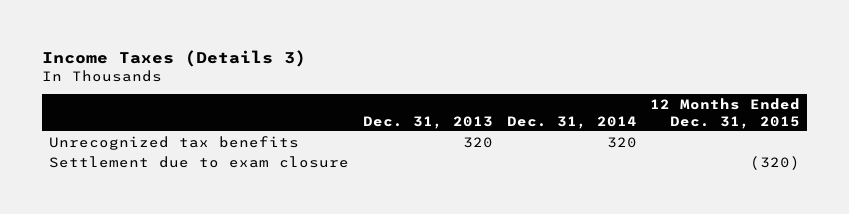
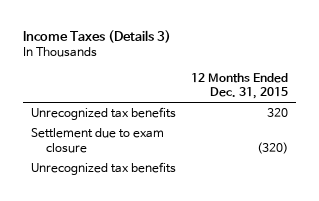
[362,115,493,129] Dec. 31, 2013 -> none
[506,115,637,129] Dec. 31, 2014 -> none
none -> [30,107,176,121] Unrecognized tax benefits
[49,135,300,150] Unrecognized tax benefits -> [30,162,176,176] Unrecognized tax benefits

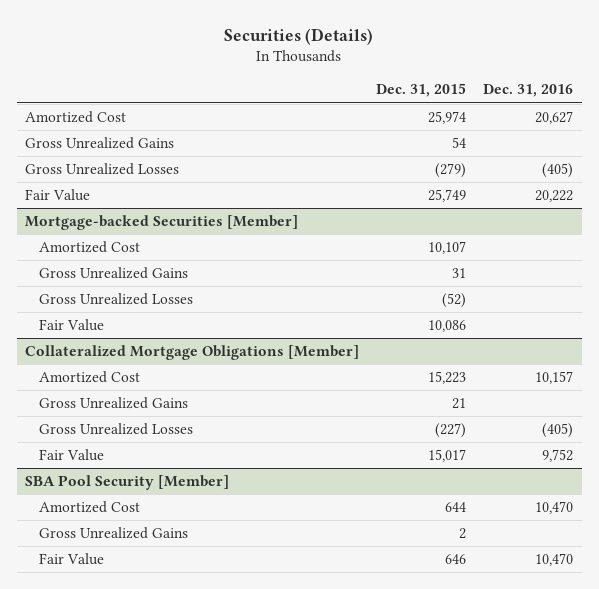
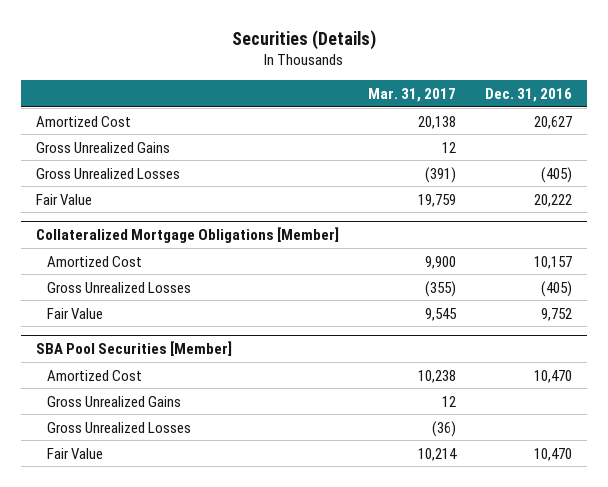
[376,83,467,98] Dec. 31, 2015 -> none
none -> [368,87,457,102] Mar. 31, 2017
[25,214,299,230] Mortgage-backed Securities [Member] -> none
[38,240,140,253] Amortized Cost -> none
[38,266,188,279] Gross Unrealized Gains -> none
[38,292,193,305] Gross Unrealized Losses -> none
[38,318,104,331] Fair Value -> none
[38,396,188,409] Gross Unrealized Gains -> none
[25,474,230,490] SBA Pool Security [Member] -> [36,341,233,357] SBA Pool Securities [Member]
none -> [46,421,191,433] Gross Unrealized Losses

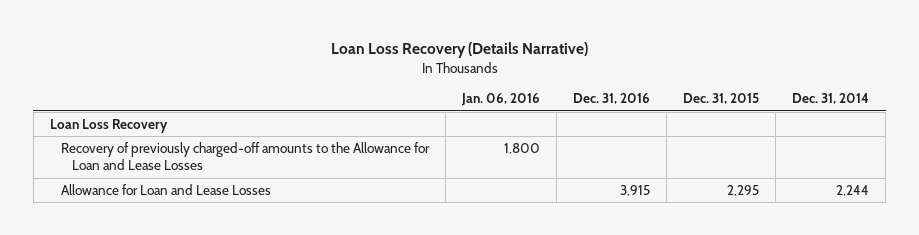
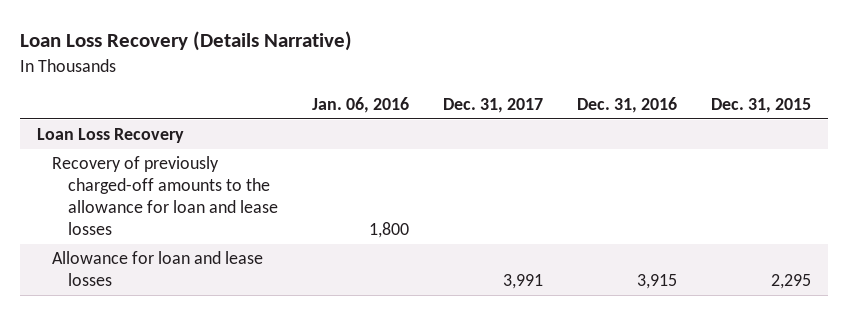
[792,93,870,105] Dec. 31, 2014 -> none
none -> [442,98,543,114] Dec. 31, 2017
[60,141,430,171] Recovery of previously charged-off amounts to the Allowance for Loan and Lease Losses -> [52,156,278,236] Recovery of previously charged-off amounts to the allowance for loan and lease losses
[60,183,271,195] Allowance for Loan and Lease Losses -> [52,251,264,287] Allowance for loan and lease losses

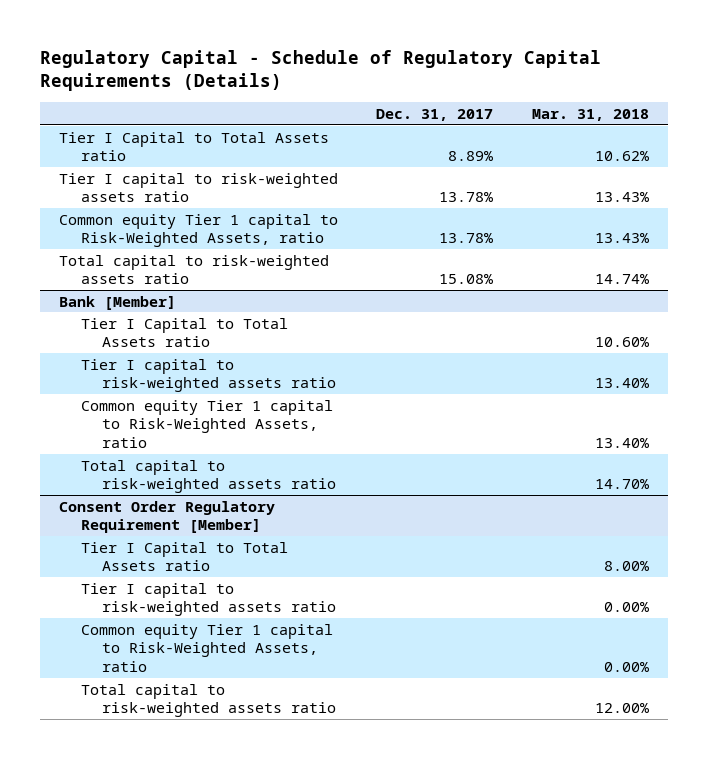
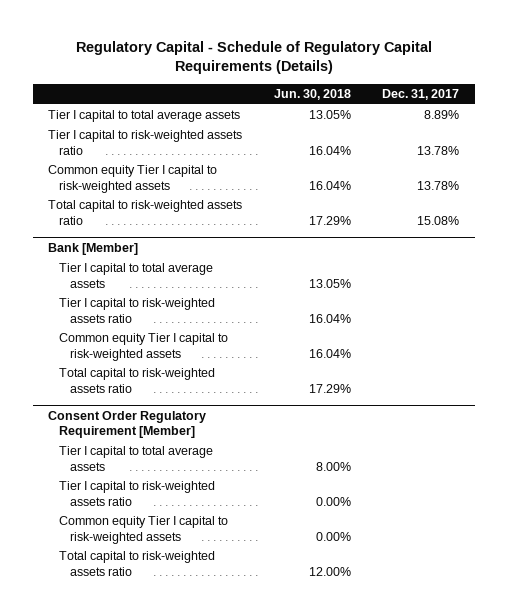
[531,109,649,122] Mar. 31, 2018 -> none
none -> [273,89,351,101] Jun. 30, 2018
[59,131,330,162] Tier I Capital to Total Assets ratio -> [48,110,241,123] Tier I capital to total average assets
[59,213,339,248] Common equity Tier 1 capital to Risk-Weighted Assets, ratio -> [48,165,218,193] Common equity Tier I capital to risk-weighted assets
[80,317,288,348] Tier I Capital to Total Assets ratio -> [59,263,214,288] Tier I capital to total average assets
[80,399,333,448] Common equity Tier 1 capital to Risk-Weighted Assets, ratio -> [59,333,229,361] Common equity Tier I capital to risk-weighted assets
[80,541,288,572] Tier I Capital to Total Assets ratio -> [59,446,214,471] Tier I capital to total average assets
[80,623,333,672] Common equity Tier 1 capital to Risk-Weighted Assets, ratio -> [59,516,229,544] Common equity Tier I capital to risk-weighted assets

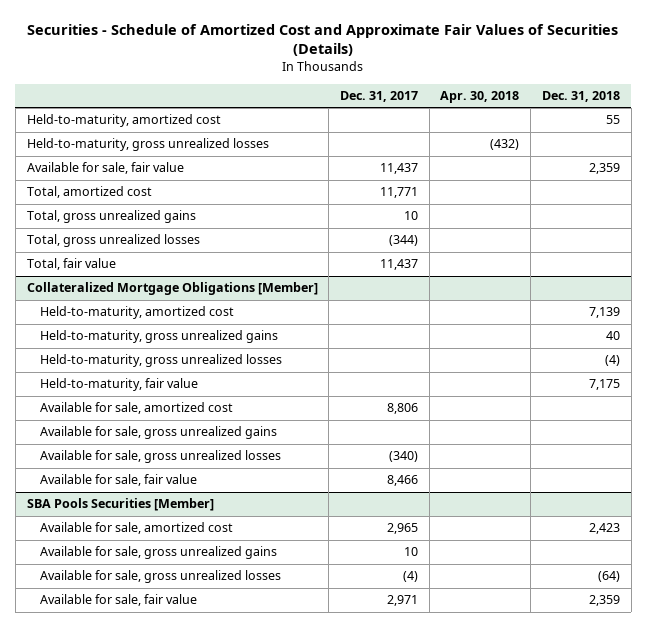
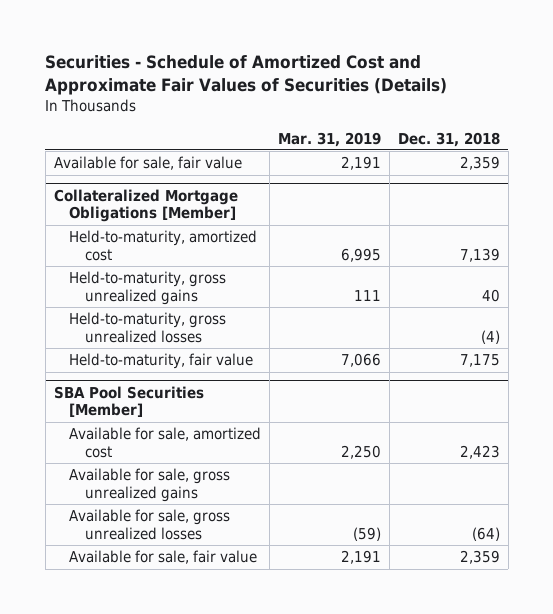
[339,90,418,102] Dec. 31, 2017 -> none
[440,90,520,103] Apr. 30, 2018 -> none
none -> [278,131,382,147] Mar. 31, 2019
[26,114,221,128] Held-to-maturity, amortized cost -> none
[26,138,269,152] Held-to-maturity, gross unrealized losses -> none
[26,186,152,199] Total, amortized cost -> none
[26,210,196,224] Total, gross unrealized gains -> none
[26,234,200,248] Total, gross unrealized losses -> none
[26,258,116,271] Total, fair value -> none
[39,402,233,415] Available for sale, amortized cost -> none
[39,426,277,440] Available for sale, gross unrealized gains -> none
[39,450,281,464] Available for sale, gross unrealized losses -> none
[39,474,197,487] Available for sale, fair value -> none
[26,498,214,512] SBA Pools Securities [Member] -> [53,385,204,418] SBA Pool Securities [Member]

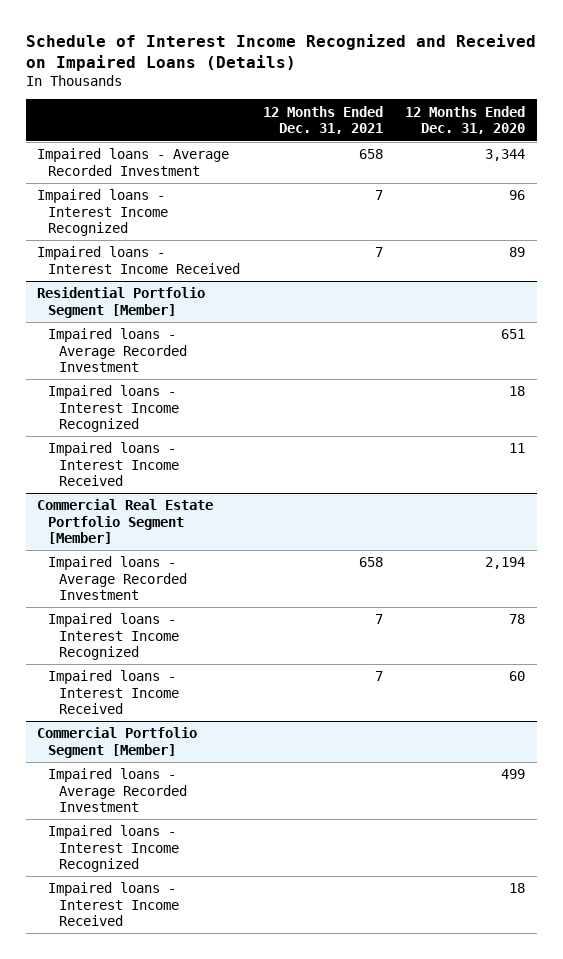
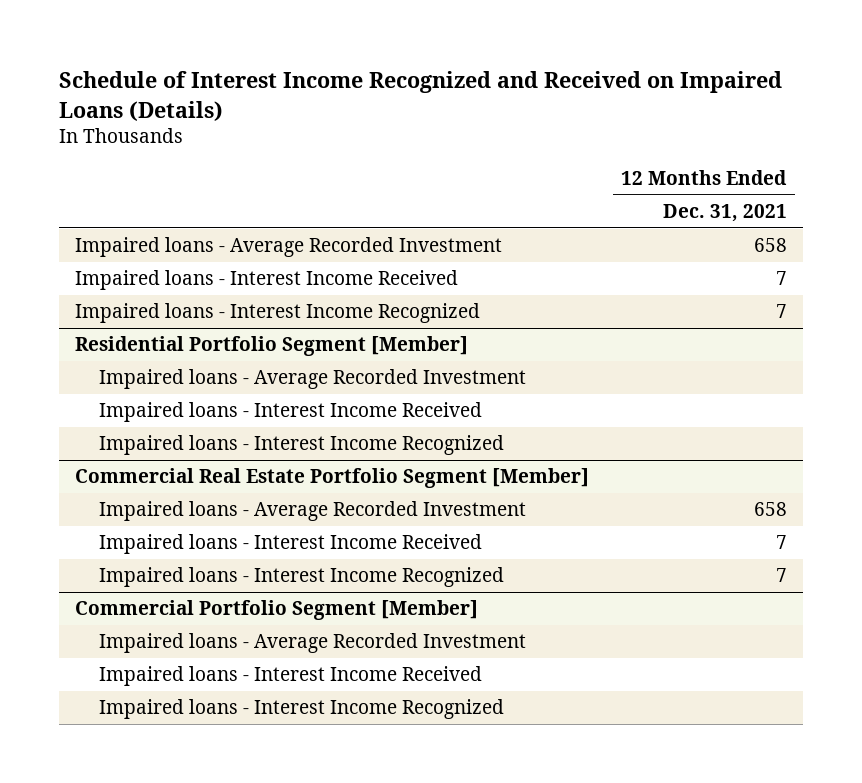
[405,105,526,135] 12 Months Ended Dec. 31, 2020 -> none
[37,189,169,236] Impaired loans - Interest Income Recognized -> [75,303,481,324] Impaired loans - Interest Income Recognized
[48,385,180,432] Impaired loans - Interest Income Recognized -> [99,435,505,456] Impaired loans - Interest Income Recognized
[48,613,180,660] Impaired loans - Interest Income Recognized -> [99,567,505,588] Impaired loans - Interest Income Recognized
[48,825,180,872] Impaired loans - Interest Income Recognized -> [99,699,505,720] Impaired loans - Interest Income Recognized

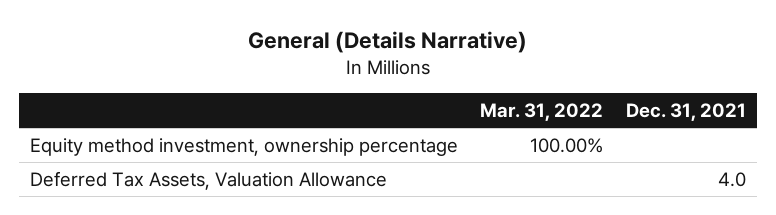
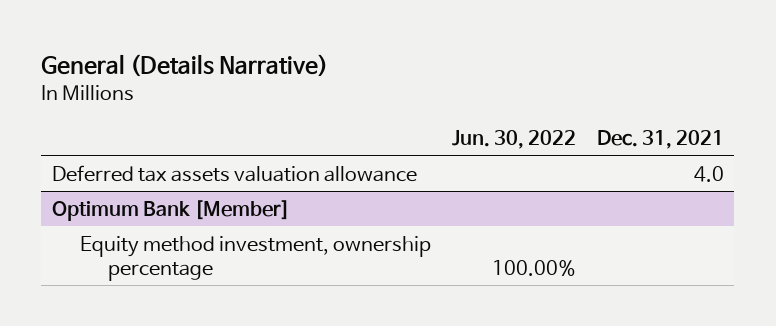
[480,102,604,121] Mar. 31, 2022 -> none
none -> [451,129,576,149] Jun. 30, 2022
[30,137,459,156] Equity method investment, ownership percentage -> none
[30,170,388,190] Deferred Tax Assets, Valuation Allowance -> [51,164,417,182] Deferred tax assets valuation allowance
none -> [51,199,290,221] Optimum Bank [Member]
none -> [80,235,432,281] Equity method investment, ownership percentage

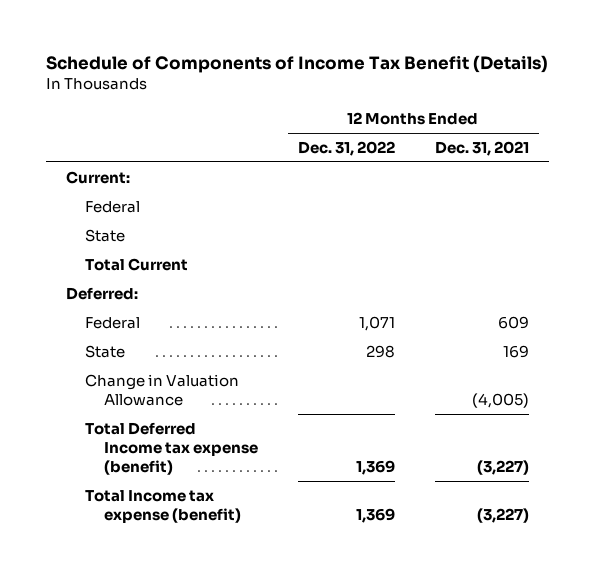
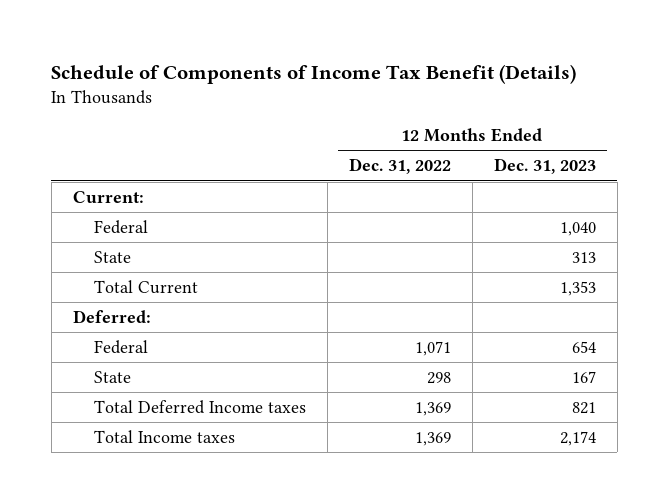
[434,140,529,156] Dec. 31, 2021 -> none
none -> [493,158,596,175] Dec. 31, 2023
[85,373,240,406] Change in Valuation Allowance -> none
[85,421,259,475] Total Deferred Income tax expense (benefit) -> [93,399,306,414] Total Deferred Income taxes
[85,489,242,523] Total Income tax expense (benefit) -> [93,429,235,443] Total Income taxes

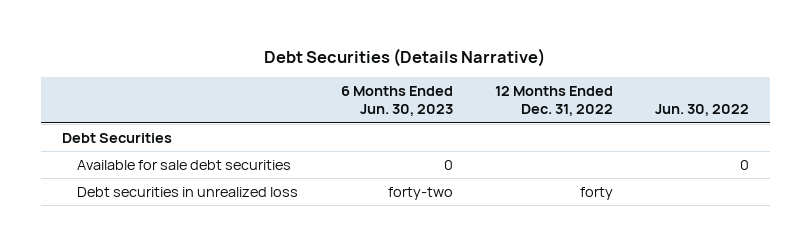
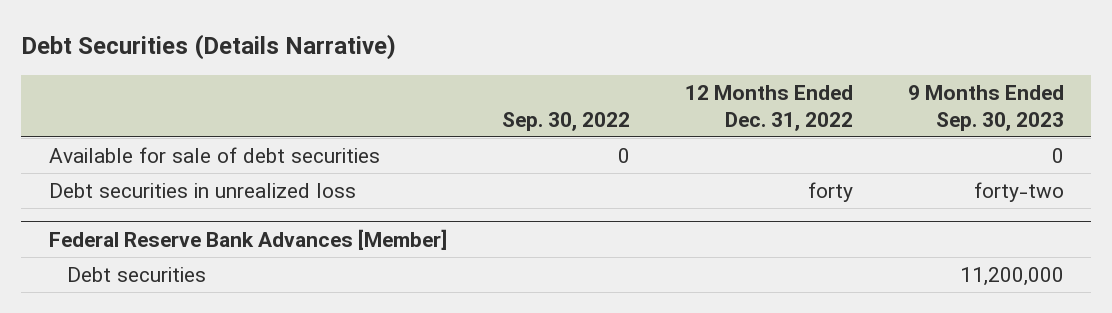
[340,86,453,117] 6 Months Ended Jun. 30, 2023 -> none
[655,104,750,117] Jun. 30, 2022 -> none
none -> [501,111,630,131] Sep. 30, 2022
none -> [907,84,1064,131] 9 Months Ended Sep. 30, 2023
[61,132,172,143] Debt Securities -> none
[77,159,292,170] Available for sale debt securities -> [48,147,380,164] Available for sale of debt securities
none -> [48,228,447,250] Federal Reserve Bank Advances [Member]
none -> [66,267,206,283] Debt securities

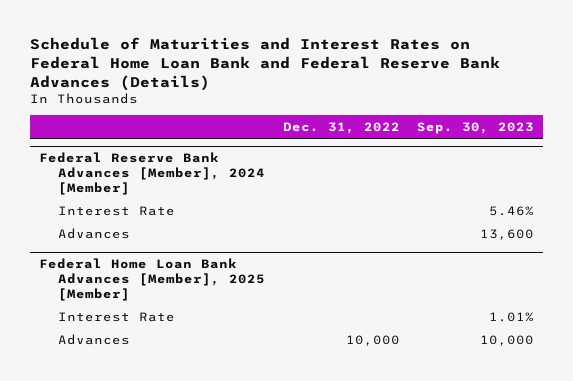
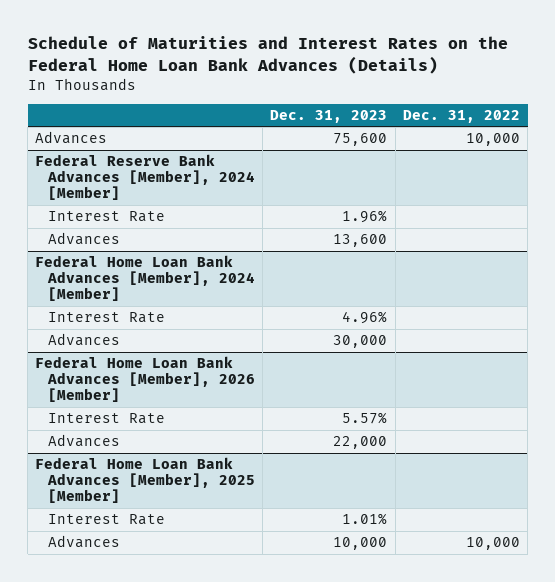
[30,37,501,91] Schedule of Maturities and Interest Rates on Federal Home Loan Bank and Federal Reserve Bank Advances (Details) -> [27,36,508,74] Schedule of Maturities and Interest Rates on the Federal Home Loan Bank Advances (Details)
[417,122,535,135] Sep. 30, 2023 -> none
none -> [270,109,388,123] Dec. 31, 2023
none -> [35,131,108,145] Advances
none -> [35,255,256,302] Federal Home Loan Bank Advances [Member], 2024 [Member]
none -> [48,312,166,324] Interest Rate
none -> [48,333,121,347] Advances
none -> [35,356,256,403] Federal Home Loan Bank Advances [Member], 2026 [Member]
none -> [48,413,166,425] Interest Rate
none -> [48,434,121,448] Advances

